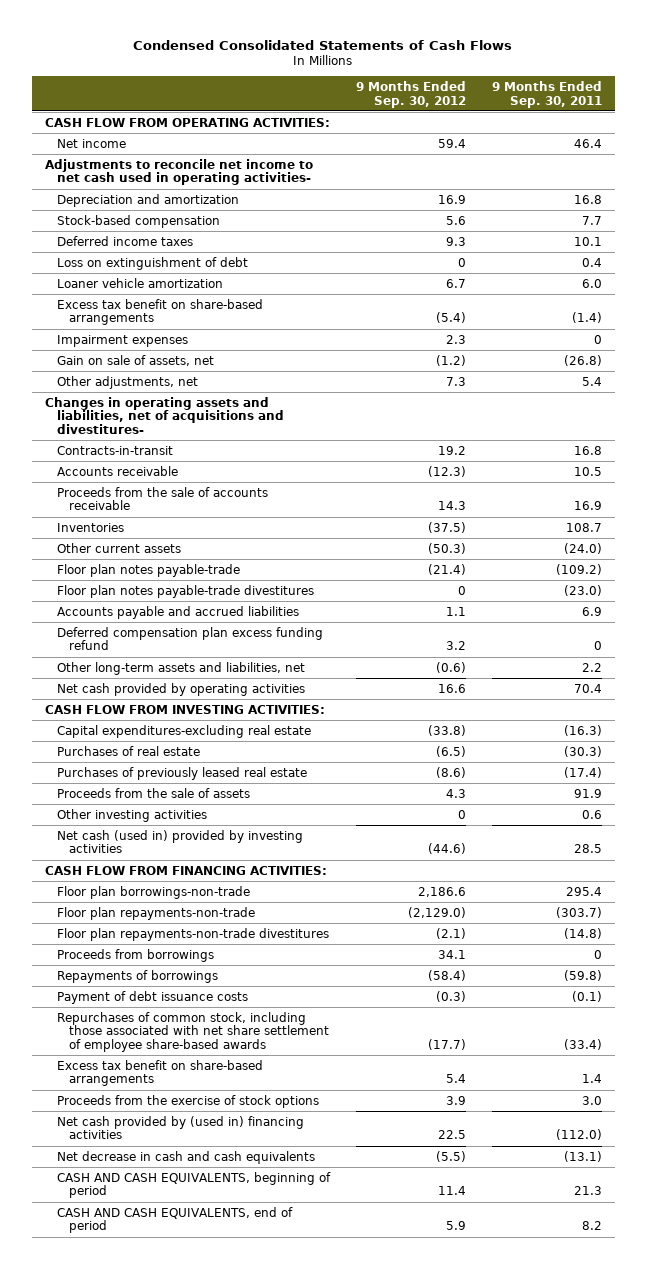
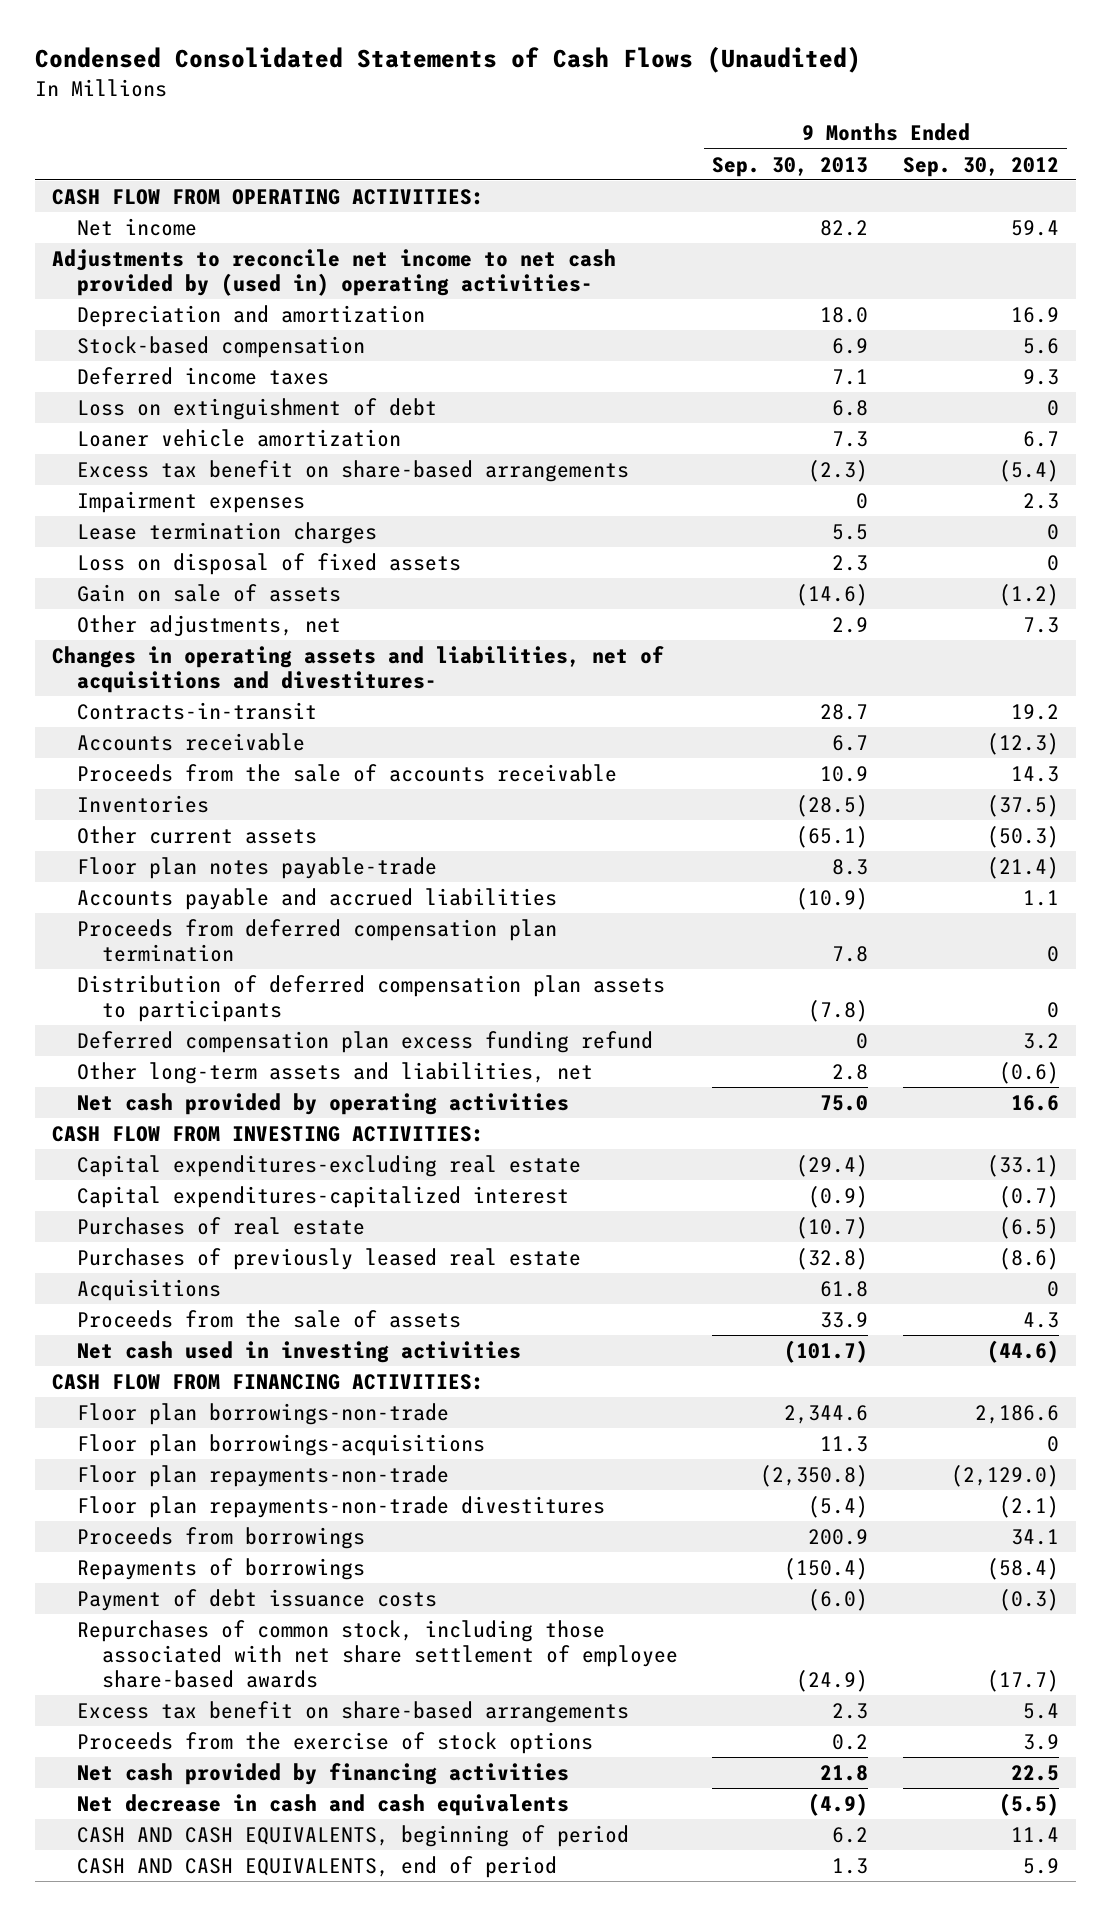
[133,39,513,50] Condensed Consolidated Statements of Cash Flows -> [34,46,861,74] Condensed Consolidated Statements of Cash Flows (Unaudited)
[491,80,602,108] 9 Months Ended Sep. 30, 2011 -> none
none -> [712,156,869,177] Sep. 30, 2013
[45,158,314,186] Adjustments to reconcile net income to net cash used in operating activities- -> [51,249,616,296] Adjustments to reconcile net income to net cash provided by (used in) operating activities-
none -> [76,522,377,545] Lease termination charges
none -> [76,553,461,576] Loss on disposal of fixed assets
[57,354,215,366] Gain on sale of assets, net -> [76,584,341,603] Gain on sale of assets
[57,584,315,598] Floor plan notes payable-trade divestitures -> none
none -> [76,919,557,962] Proceeds from deferred compensation plan termination
none -> [76,975,665,1022] Distribution of deferred compensation plan assets to participants
[427,724,466,736] (33.8) -> [986,1155,1059,1178] (33.1)
none -> [76,1186,569,1209] Capital expenditures-capitalized interest
none -> [76,1279,221,1302] Acquisitions
[57,808,208,822] Other investing activities -> none
[57,829,304,854] Net cash (used in) provided by investing activities -> [76,1341,521,1364] Net cash used in investing activities
none -> [76,1434,485,1457] Floor plan borrowings-acquisitions
[57,1115,305,1140] Net cash provided by (used in) financing activities -> [76,1763,569,1786] Net cash provided by financing activities

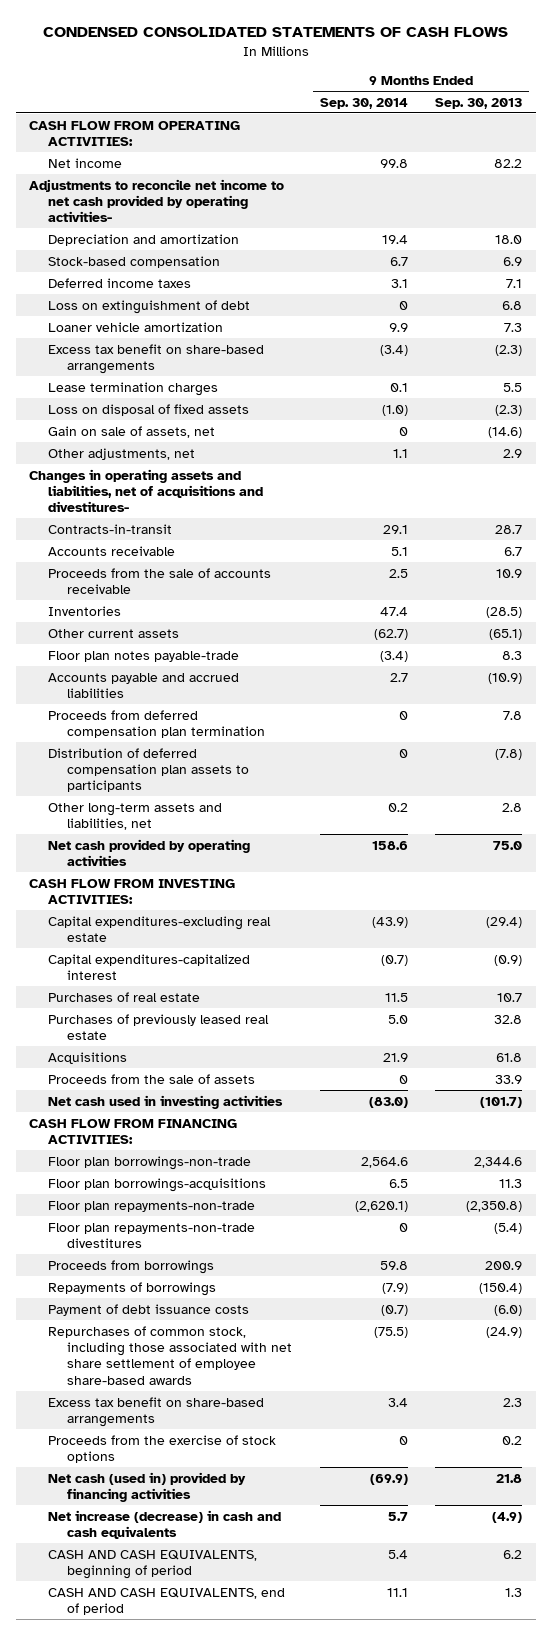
[34,46,861,74] Condensed Consolidated Statements of Cash Flows (Unaudited) -> [42,26,508,37] CONDENSED CONSOLIDATED STATEMENTS OF CASH FLOWS
[902,156,1059,177] Sep. 30, 2012 -> none
none -> [319,97,408,109] Sep. 30, 2014
[51,249,616,296] Adjustments to reconcile net income to net cash provided by (used in) operating activities- -> [29,178,285,223] Adjustments to reconcile net income to net cash provided by operating activities-
[76,491,305,514] Impairment expenses -> none
[832,555,869,572] 2.3 -> [495,404,523,416] (2.3)
[76,584,341,603] Gain on sale of assets -> [48,425,216,438] Gain on sale of assets, net
[76,1031,653,1054] Deferred compensation plan excess funding refund -> none
[796,1217,869,1240] (10.7) -> [497,992,523,1002] 10.7
[796,1248,869,1271] (32.8) -> [494,1014,523,1024] 32.8
[76,1763,569,1786] Net cash provided by financing activities -> [48,1471,247,1502] Net cash (used in) provided by financing activities
[76,1794,569,1817] Net decrease in cash and cash equivalents -> [48,1509,282,1539] Net increase (decrease) in cash and cash equivalents

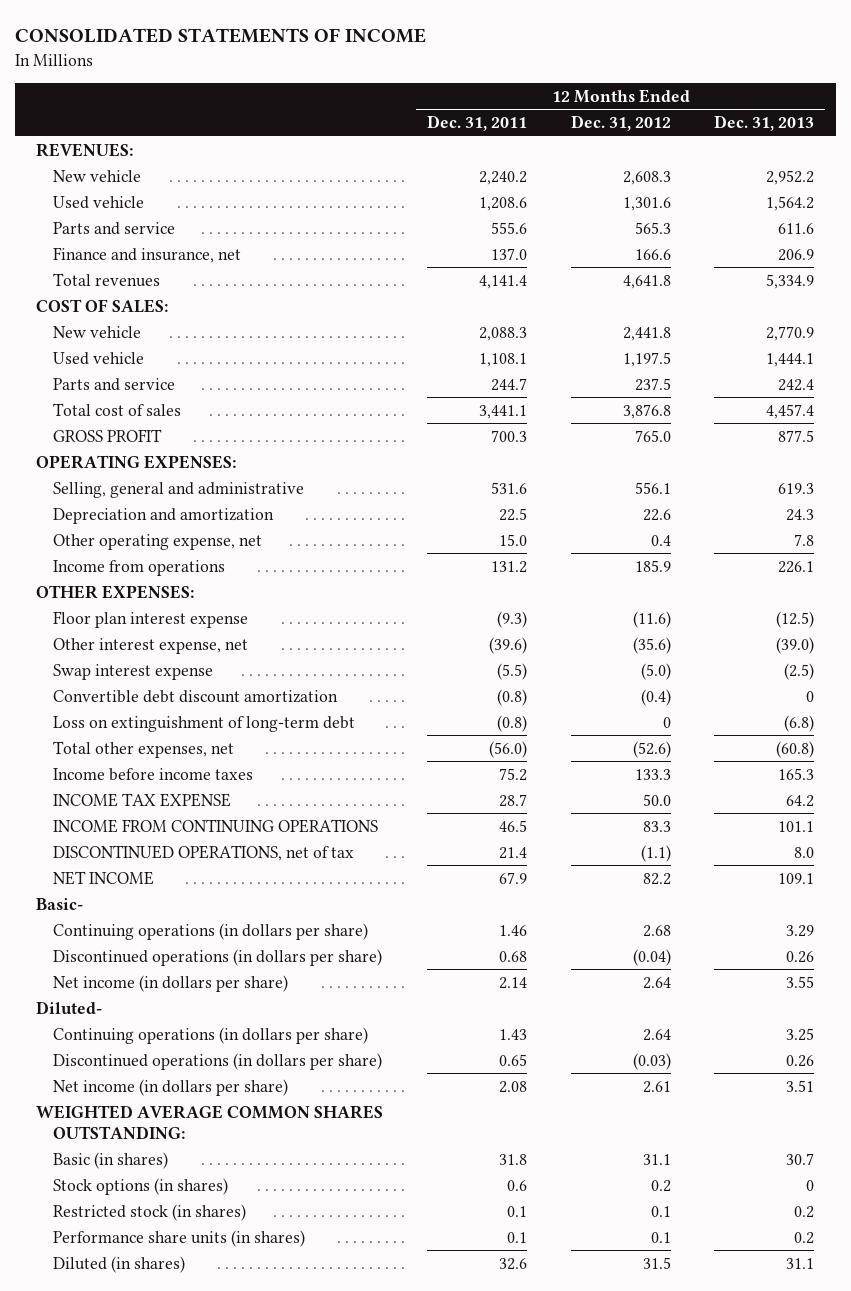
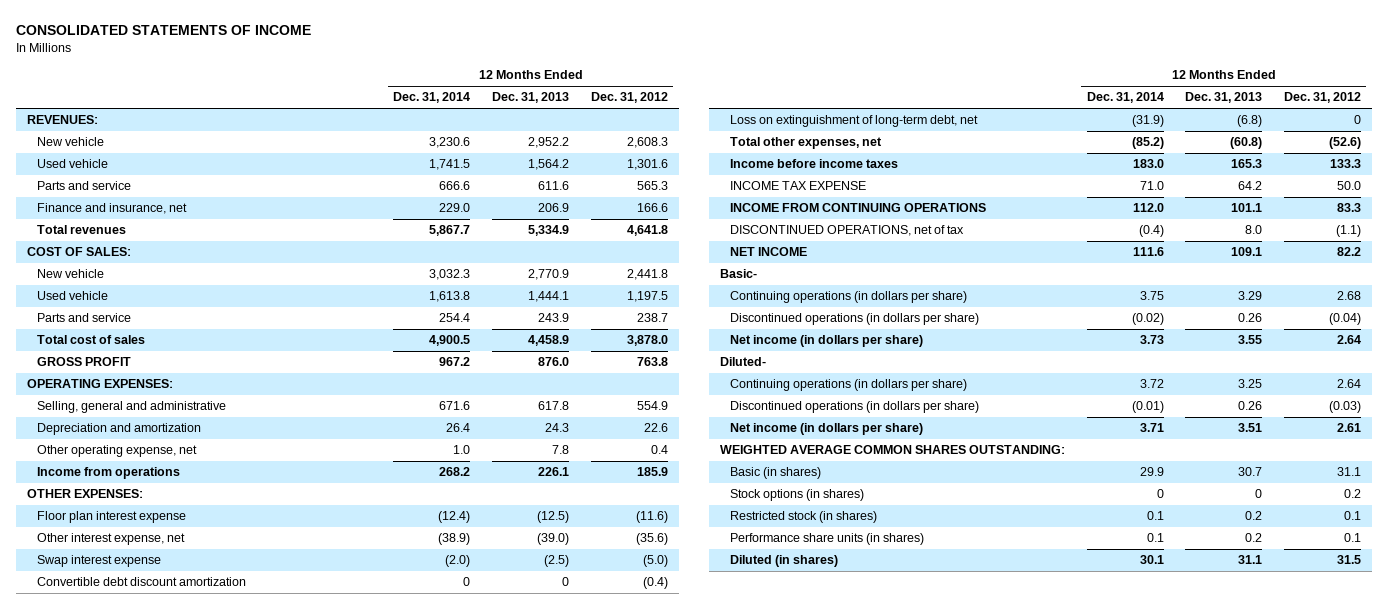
[427,115,528,132] Dec. 31, 2011 -> none
none -> [393,92,471,104] Dec. 31, 2014
[634,377,671,391] 237.5 -> [636,313,668,323] 238.7
[778,378,815,391] 242.4 -> [538,313,570,323] 243.9
[622,403,671,419] 3,876.8 -> [626,335,668,347] 3,878.0
[766,403,815,419] 4,457.4 -> [528,335,570,347] 4,458.9
[634,429,671,442] 765.0 -> [636,357,668,367] 763.8
[778,429,815,442] 877.5 -> [538,357,570,367] 876.0
[634,481,671,494] 556.1 -> [636,401,668,411] 554.9
[778,482,815,494] 619.3 -> [538,401,570,411] 617.8
[53,715,356,732] Loss on extinguishment of long-term debt -> [729,115,978,128] Loss on extinguishment of long-term debt, net

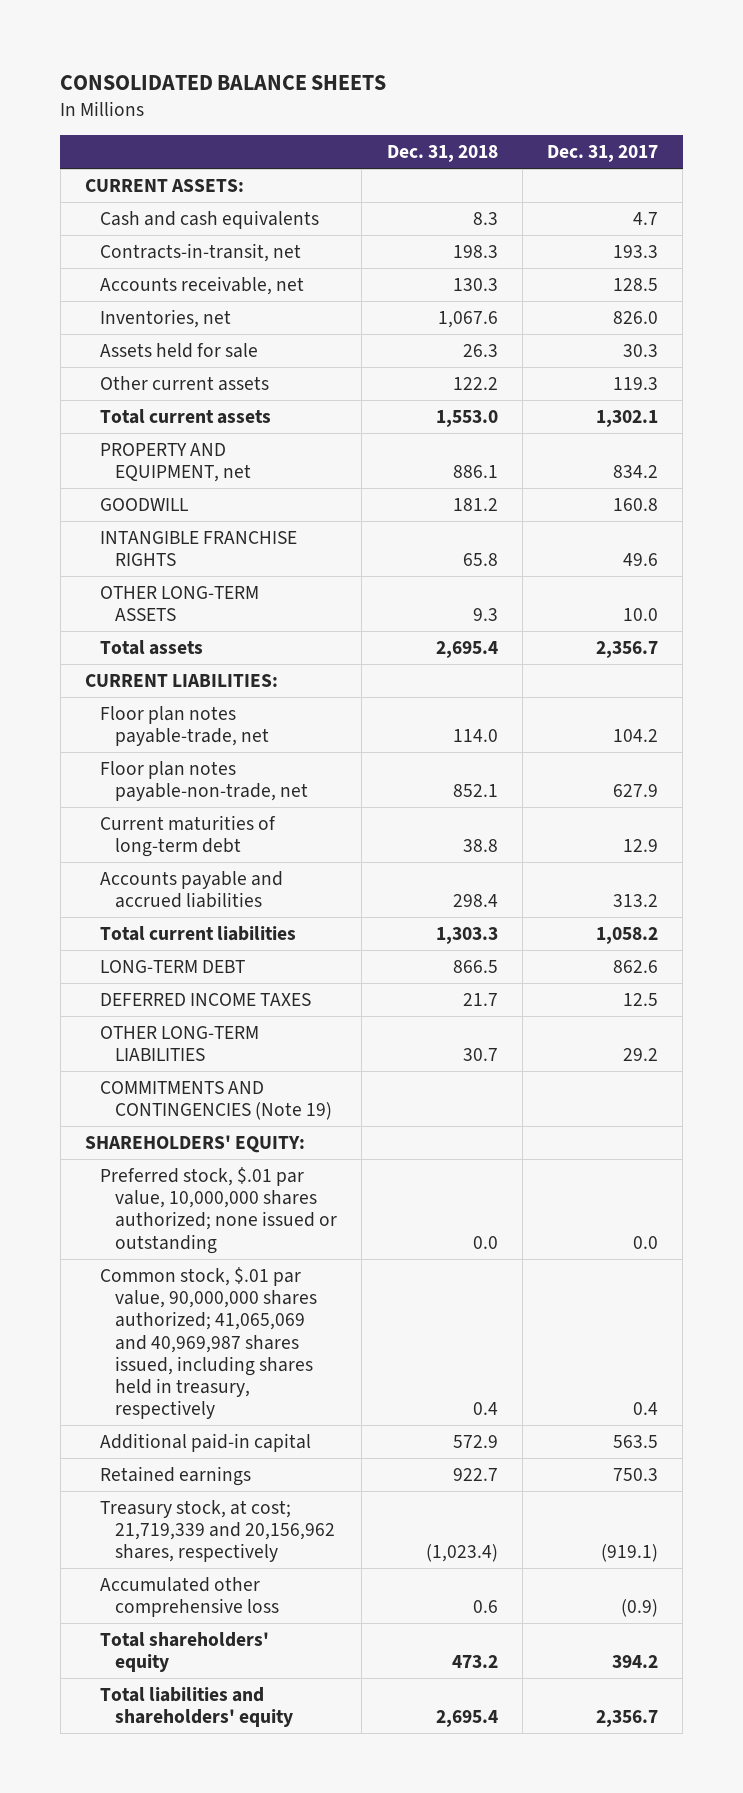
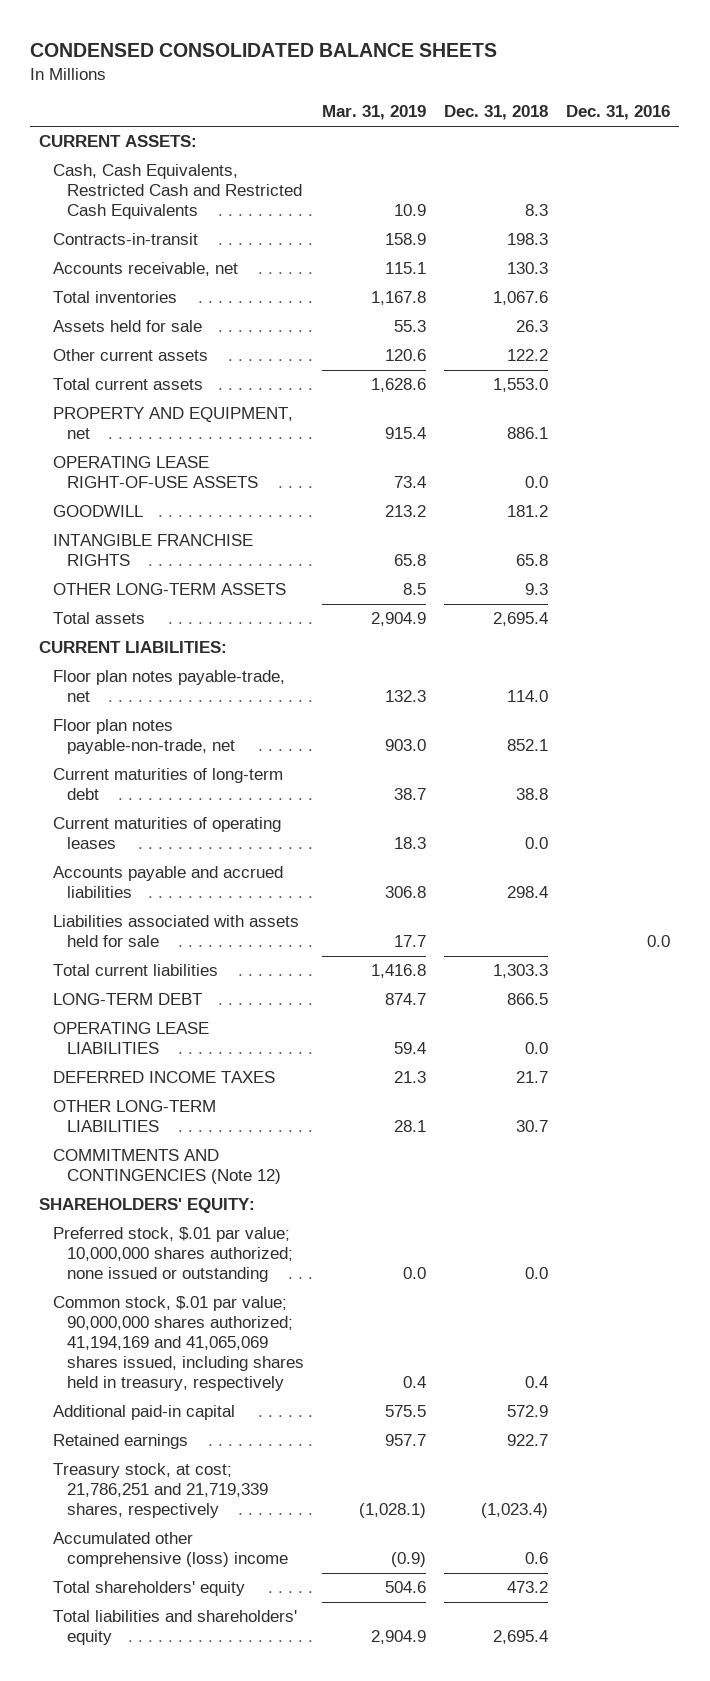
[60,75,387,91] CONSOLIDATED BALANCE SHEETS -> [30,42,498,57] CONDENSED CONSOLIDATED BALANCE SHEETS
[547,145,659,163] Dec. 31, 2017 -> none
none -> [321,105,426,121] Mar. 31, 2019
none -> [566,105,671,121] Dec. 31, 2016
[100,209,320,229] Cash and cash equivalents -> [53,164,302,220] Cash, Cash Equivalents, Restricted Cash and Restricted Cash Equivalents
[100,242,302,262] Contracts-in-transit, net -> [53,233,199,246] Contracts-in-transit
[100,308,232,328] Inventories, net -> [53,291,178,304] Total inventories
none -> [53,456,258,489] OPERATING LEASE RIGHT-OF-USE ASSETS
none -> [53,817,282,850] Current maturities of operating leases
none -> [53,915,300,948] Liabilities associated with assets held for sale
none -> [53,1022,210,1055] OPERATING LEASE LIABILITIES
[100,1080,333,1120] COMMITMENTS AND CONTINGENCIES (Note 19) -> [53,1149,281,1185] COMMITMENTS AND CONTINGENCIES (Note 12)
[100,1166,338,1254] Preferred stock, $.01 par value, 10,000,000 shares authorized; none issued or outstanding -> [53,1227,293,1283] Preferred stock, $.01 par value; 10,000,000 shares authorized; none issued or outstanding
[100,1266,318,1420] Common stock, $.01 par value, 90,000,000 shares authorized; 41,065,069 and 40,969,987 shares issued, including shares held in treasury, respectively -> [53,1296,304,1391] Common stock, $.01 par value; 90,000,000 shares authorized; 41,194,169 and 41,065,069 shares issued, including shares held in treasury, respectively
[100,1499,336,1563] Treasury stock, at cost; 21,719,339 and 20,156,962 shares, respectively -> [53,1463,268,1519] Treasury stock, at cost; 21,786,251 and 21,719,339 shares, respectively
[100,1576,280,1617] Accumulated other comprehensive loss -> [53,1532,288,1568] Accumulated other comprehensive (loss) income

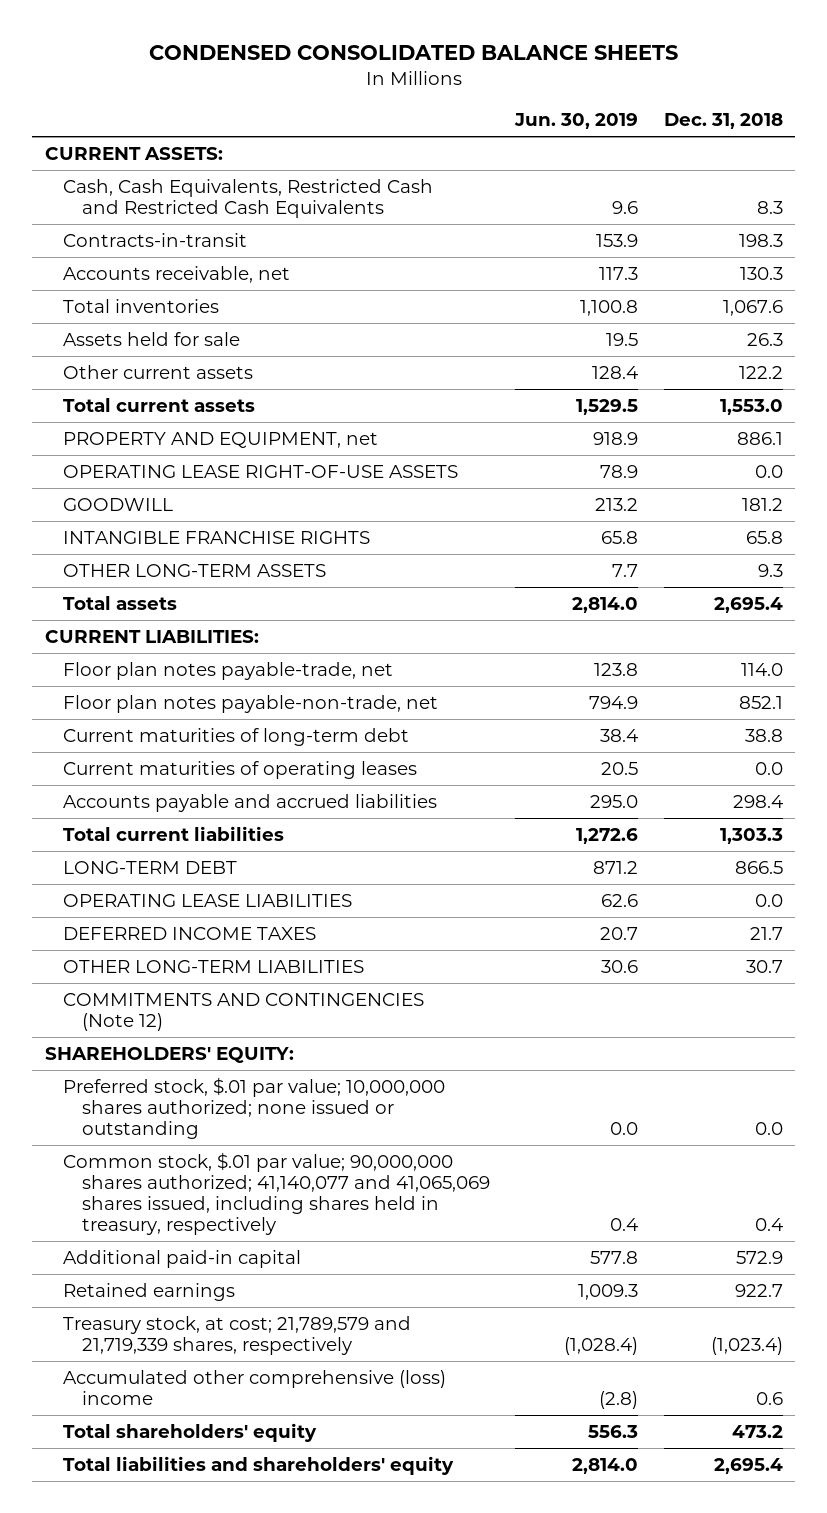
[321,105,426,121] Mar. 31, 2019 -> none
[566,105,671,121] Dec. 31, 2016 -> none
none -> [514,113,639,130] Jun. 30, 2019
[53,915,300,948] Liabilities associated with assets held for sale -> none
[53,1296,304,1391] Common stock, $.01 par value; 90,000,000 shares authorized; 41,194,169 and 41,065,069 shares issued, including shares held in treasury, respectively -> [63,1151,490,1236] Common stock, $.01 par value; 90,000,000 shares authorized; 41,140,077 and 41,065,069 shares issued, including shares held in treasury, respectively
[53,1463,268,1519] Treasury stock, at cost; 21,786,251 and 21,719,339 shares, respectively -> [63,1315,412,1355] Treasury stock, at cost; 21,789,579 and 21,719,339 shares, respectively

